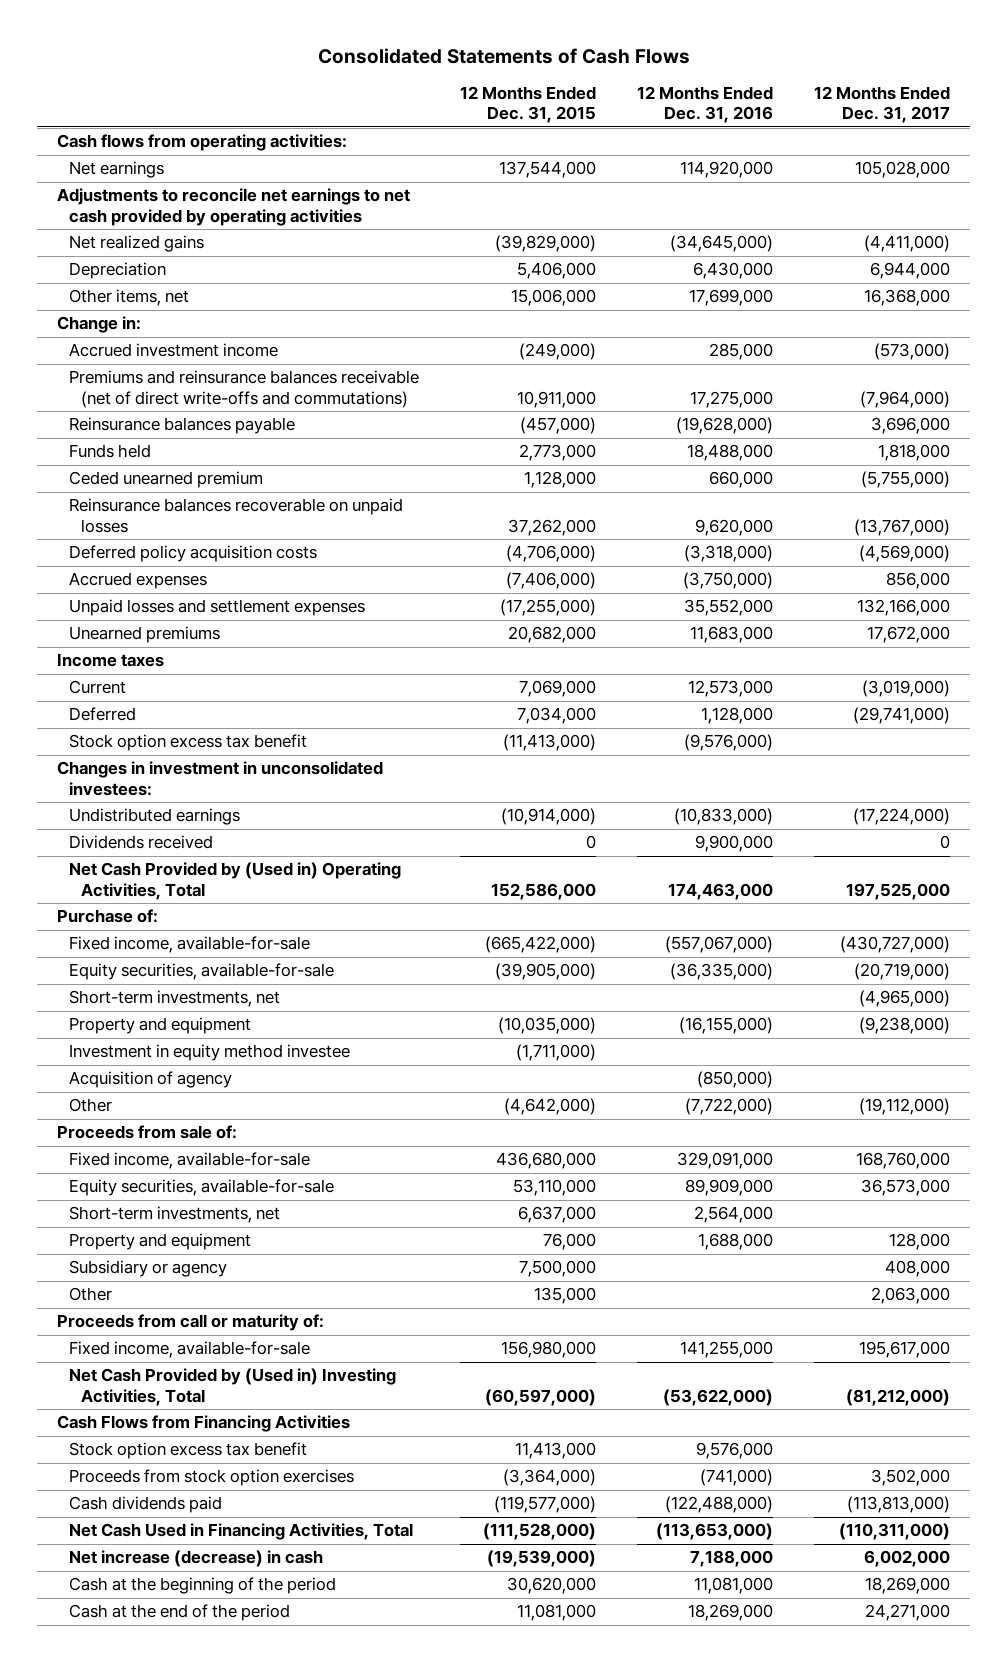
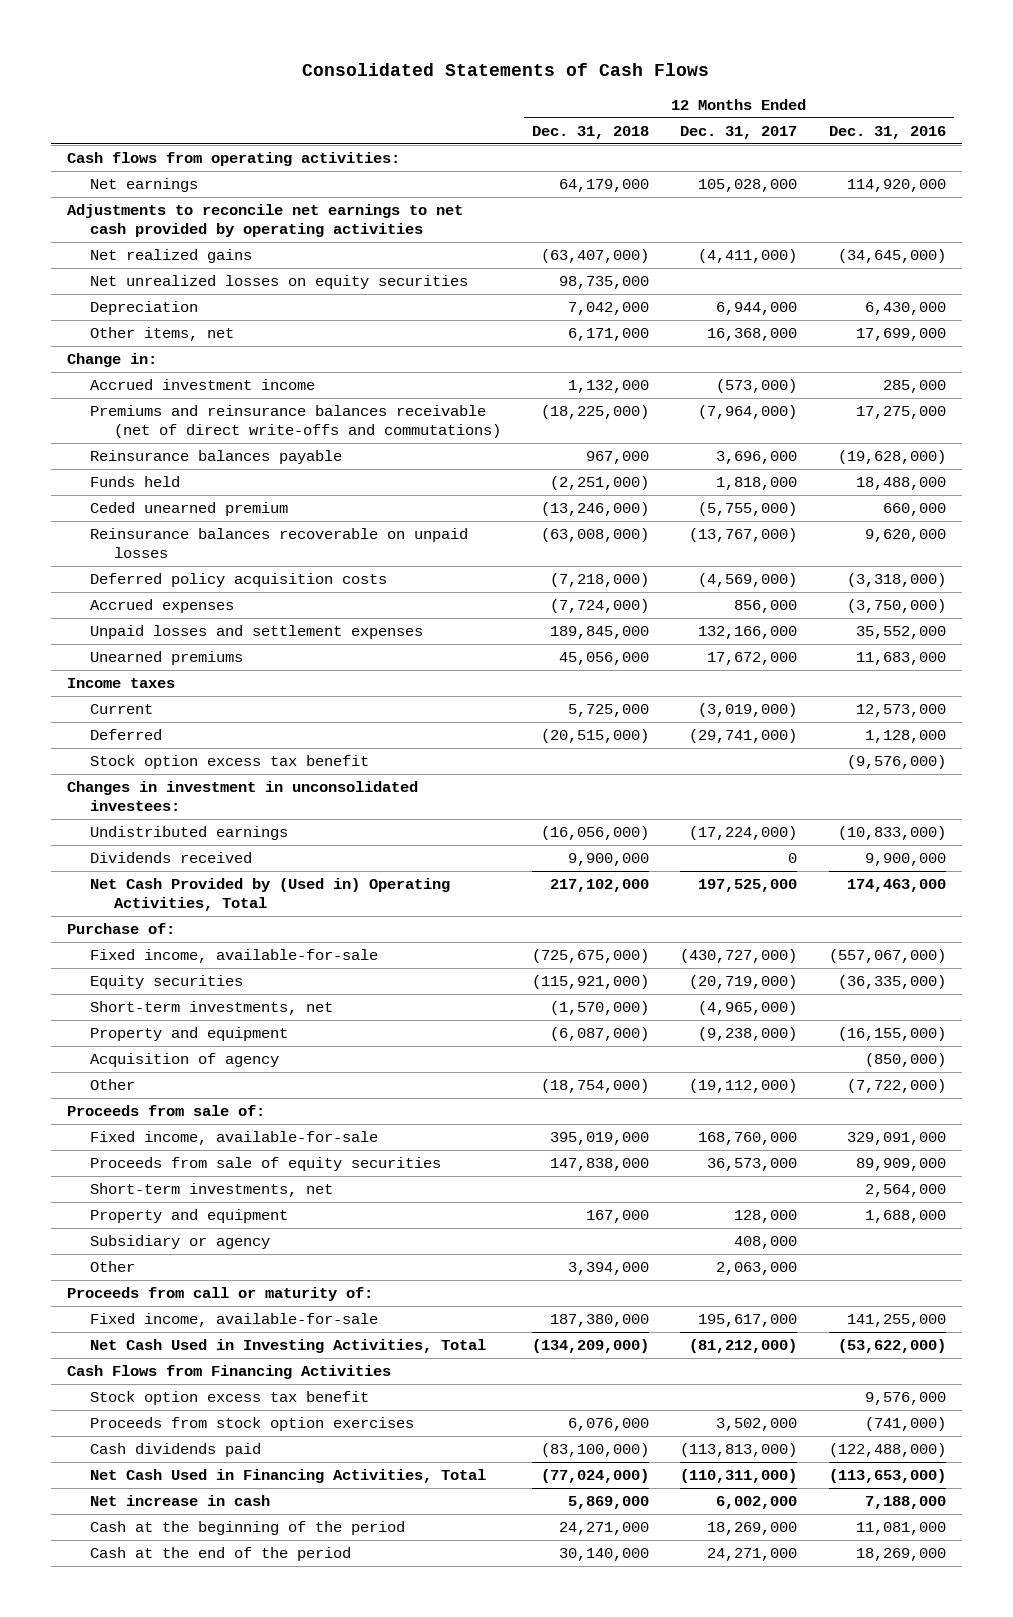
[460,86,597,124] 12 Months Ended Dec. 31, 2015 -> none
none -> [531,125,649,139] Dec. 31, 2018
none -> [90,275,469,290] Net unrealized losses on equity securities
[69,963,335,981] Equity securities, available-for-sale -> [90,975,244,990] Equity securities
[69,1044,351,1062] Investment in equity method investee -> none
[69,1179,335,1197] Equity securities, available-for-sale -> [90,1157,442,1172] Proceeds from sale of equity securities
[69,1368,397,1406] Net Cash Provided by (Used in) Investing Activities, Total -> [90,1339,487,1354] Net Cash Used in Investing Activities, Total
[69,1550,324,1568] Net increase (decrease) in cash -> [90,1495,271,1507] Net increase in cash

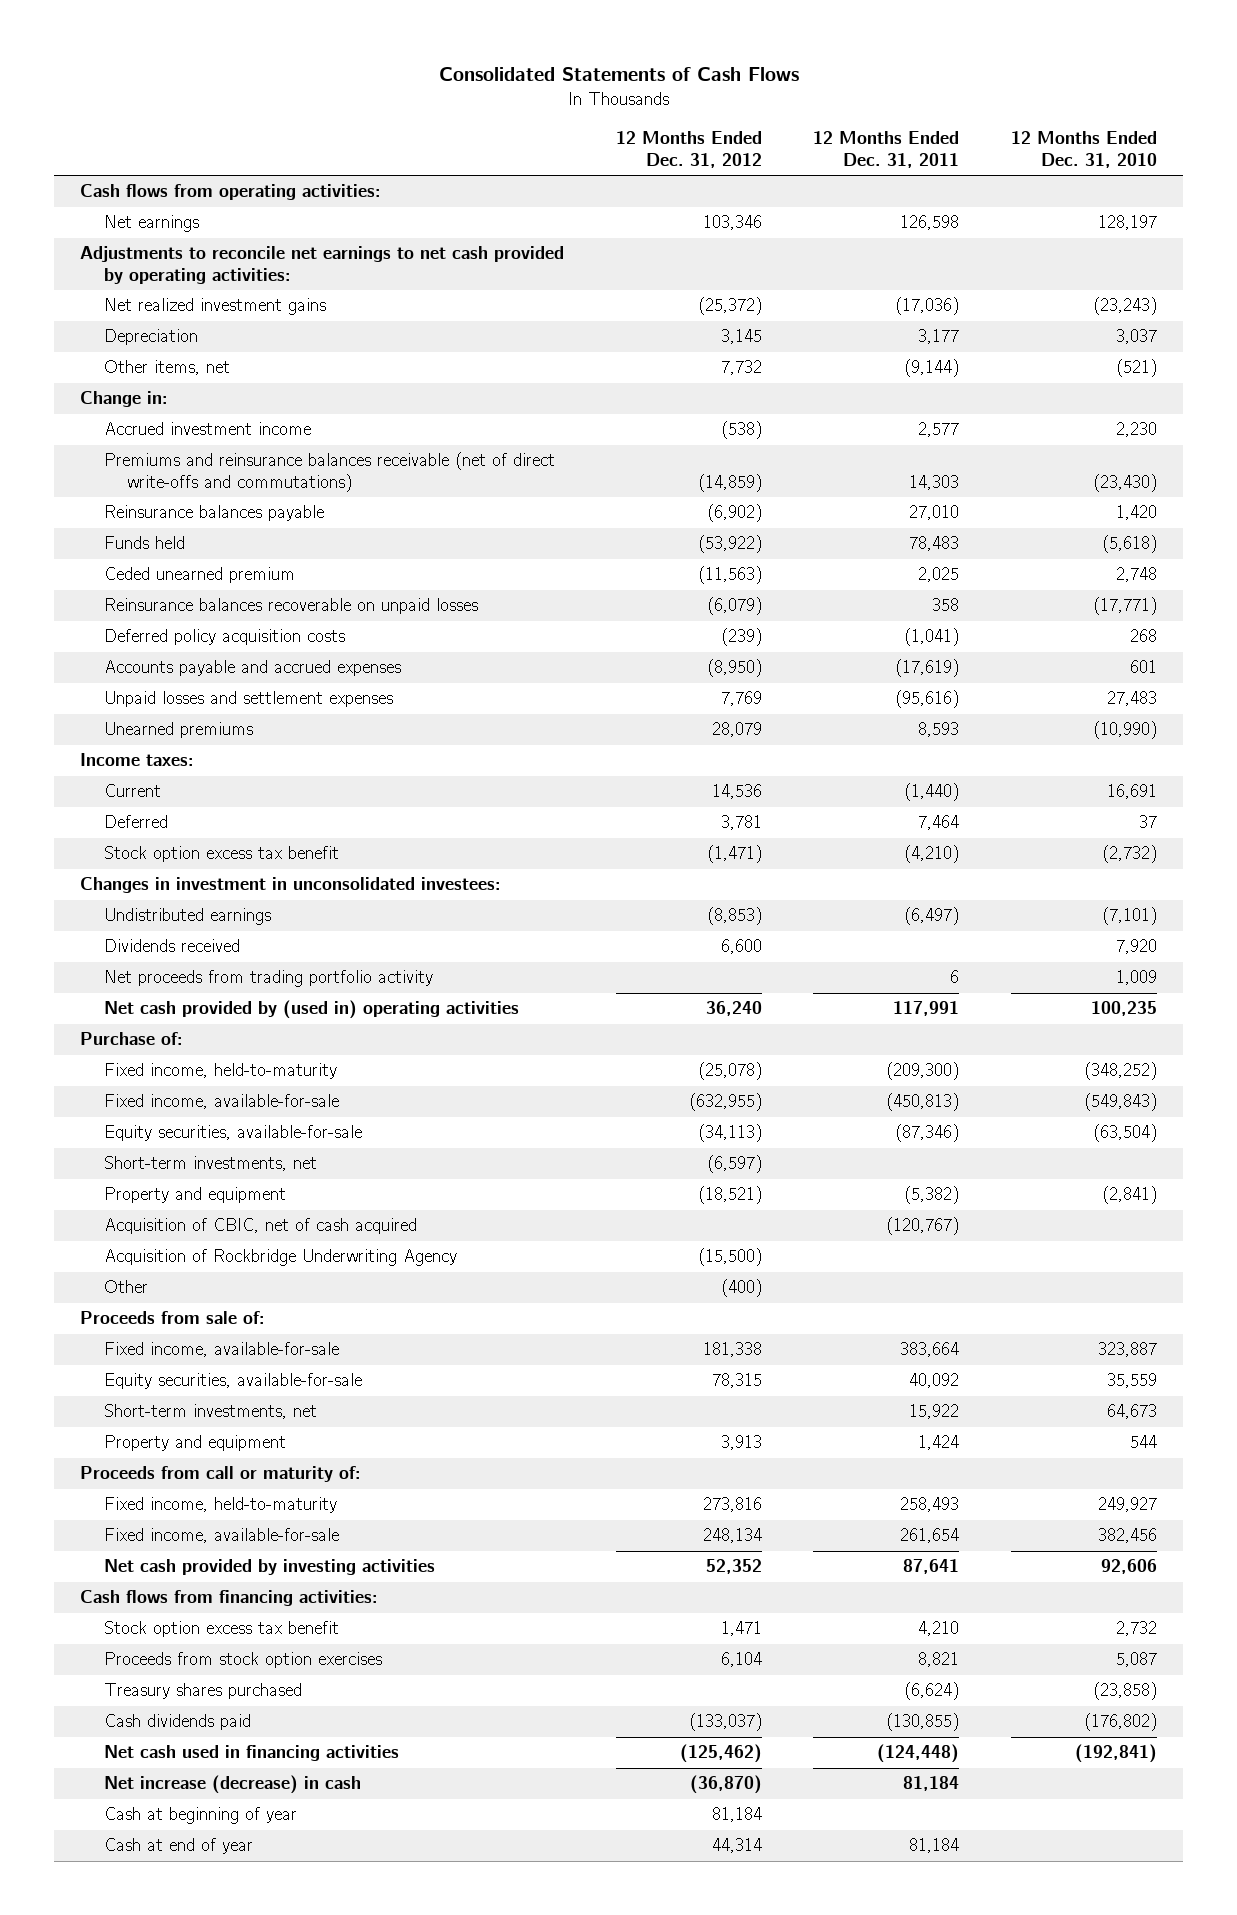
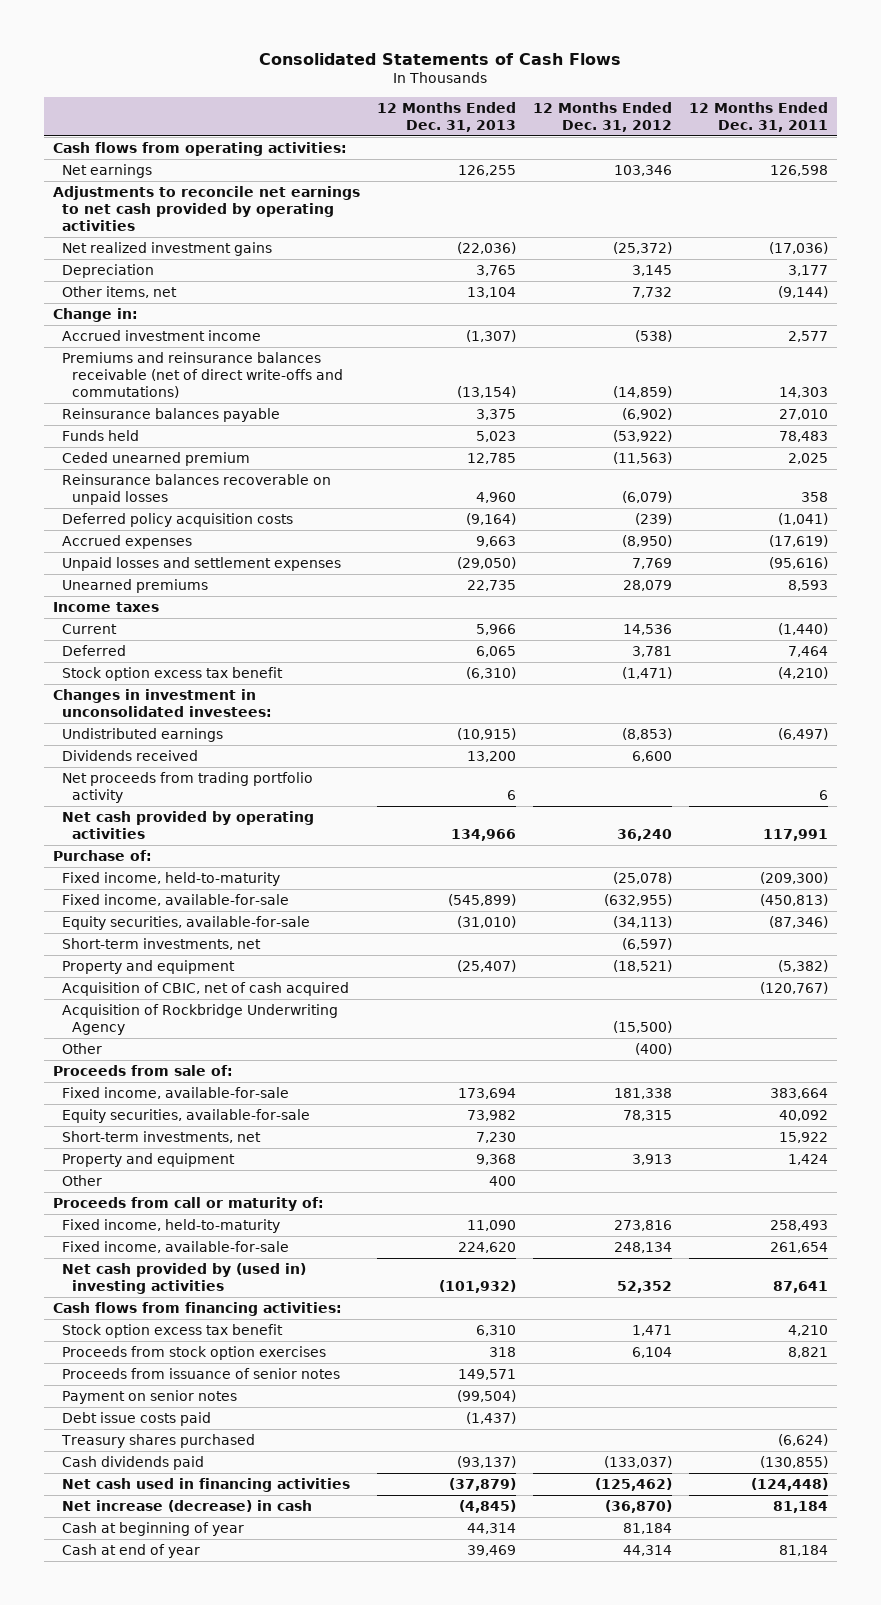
[1011,130,1158,168] 12 Months Ended Dec. 31, 2010 -> none
none -> [376,101,516,132] 12 Months Ended Dec. 31, 2013
[79,246,564,285] Adjustments to reconcile net earnings to net cash provided by operating activities: -> [52,186,360,231] Adjustments to reconcile net earnings to net cash provided by operating activities
[103,660,401,677] Accounts payable and accrued expenses -> [62,535,193,550] Accrued expenses
[79,753,194,767] Income taxes: -> [52,602,159,613] Income taxes
[103,1000,519,1020] Net cash provided by (used in) operating activities -> [62,811,315,839] Net cash provided by operating activities
none -> [62,1175,103,1187] Other
[103,1559,435,1576] Net cash provided by investing activities -> [62,1263,307,1294] Net cash provided by (used in) investing activities
none -> [62,1368,341,1380] Proceeds from issuance of senior notes
none -> [62,1390,238,1405] Payment on senior notes
none -> [62,1412,212,1427] Debt issue costs paid

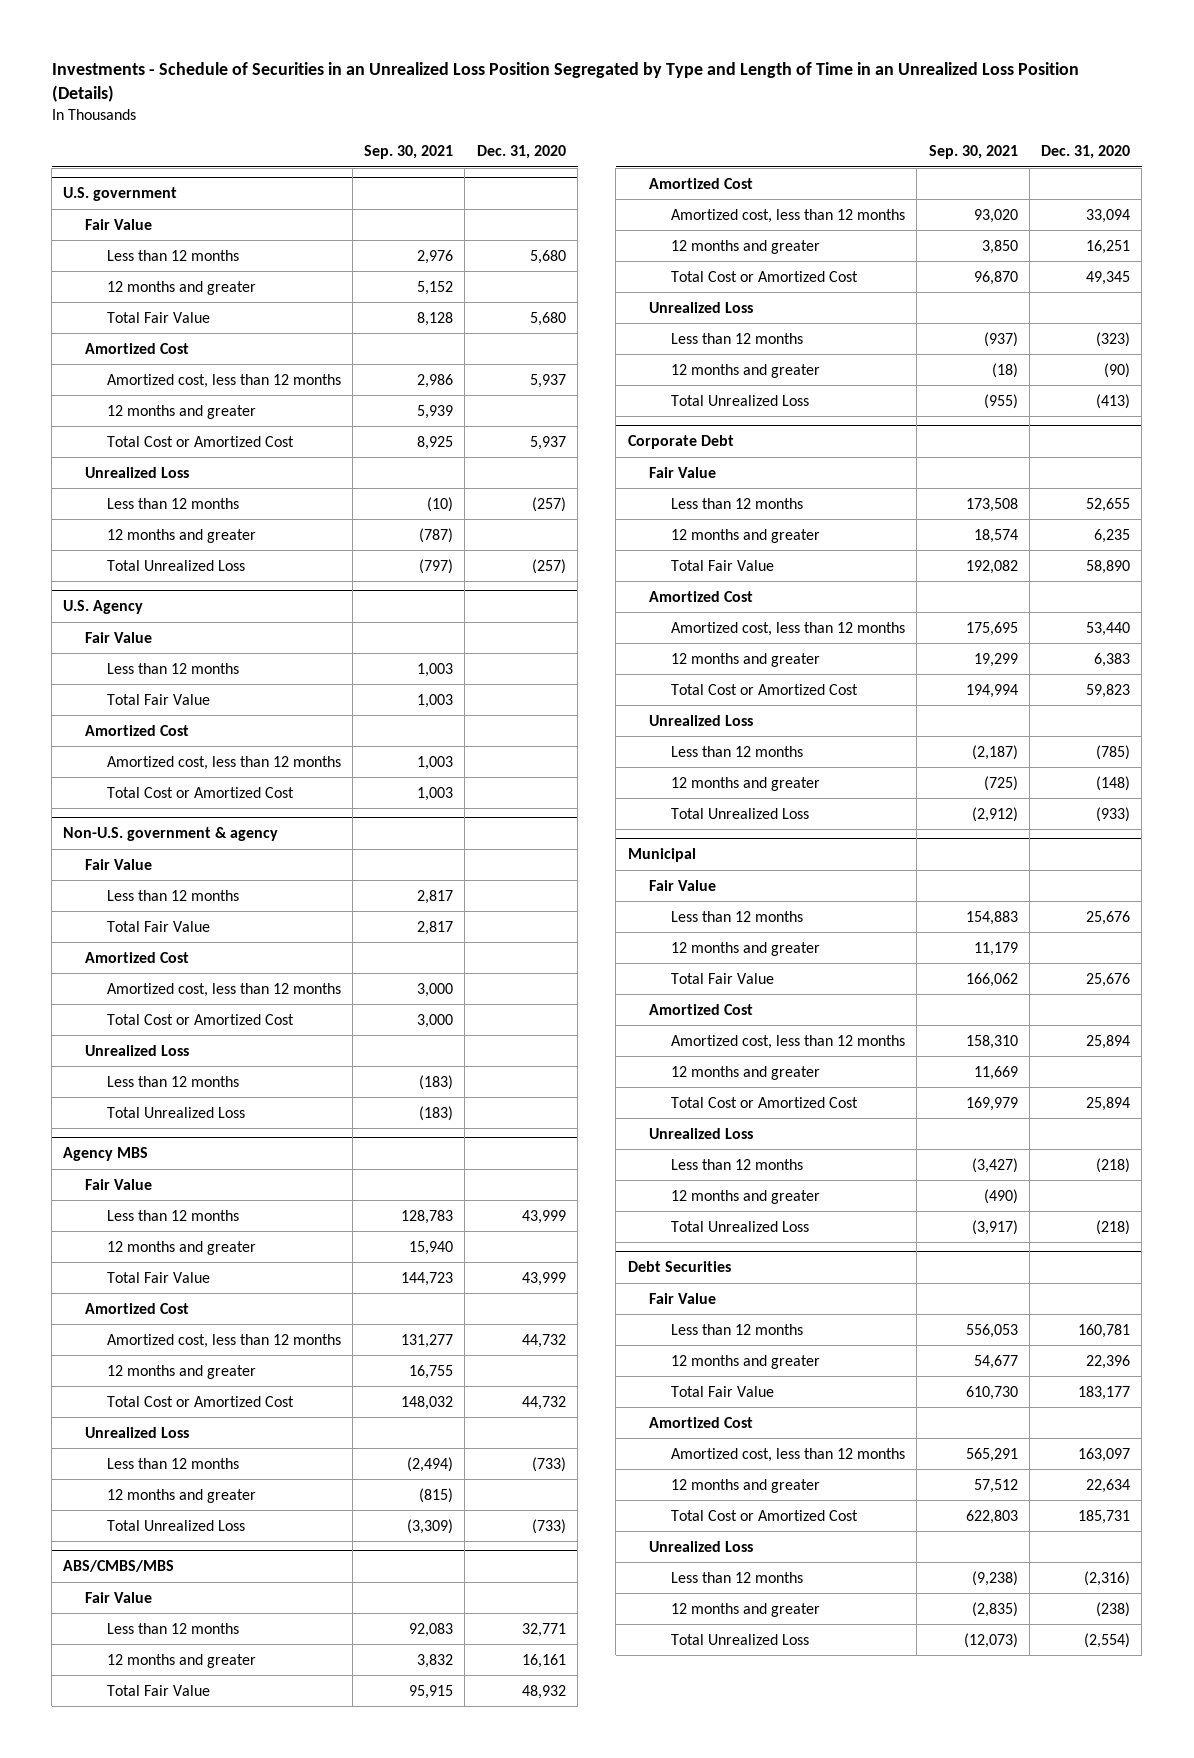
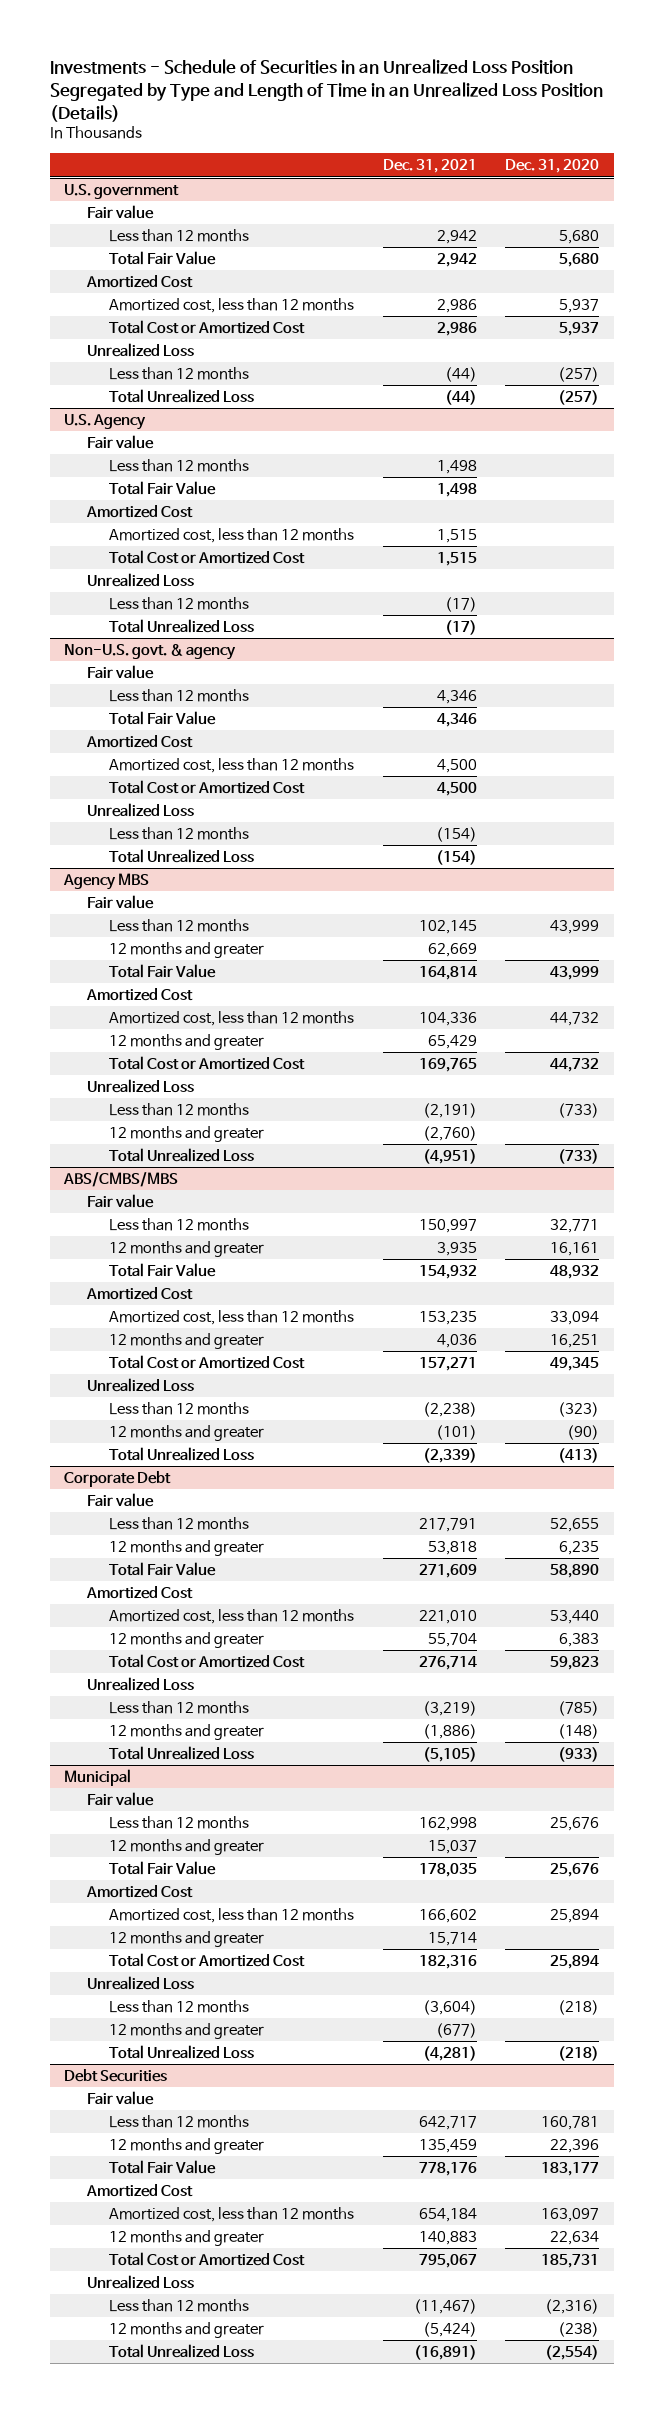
[364,145,454,160] Sep. 30, 2021 -> none
none -> [382,159,477,174] Dec. 31, 2021
[85,218,153,230] Fair Value -> [86,205,154,220] Fair value
[106,280,256,295] 12 months and greater -> none
[106,404,256,419] 12 months and greater -> none
[106,528,256,543] 12 months and greater -> none
[85,631,153,643] Fair Value -> [86,435,154,450] Fair value
[63,827,279,842] Non-U.S. government & agency -> none
[85,858,153,870] Fair Value -> none
none -> [86,573,194,588] Unrealized Loss
none -> [108,619,254,634] Total Unrealized Loss
none -> [64,644,237,661] Non-U.S. govt. & agency
none -> [86,665,154,680] Fair value
none -> [108,689,249,703] Less than 12 months
[85,1178,153,1190] Fair Value -> [86,895,154,910] Fair value
[85,1591,153,1603] Fair Value -> [86,1194,154,1209] Fair value
[649,466,717,478] Fair Value -> [86,1493,154,1508] Fair value
[649,879,717,891] Fair Value -> [86,1792,154,1807] Fair value
[649,1292,717,1304] Fair Value -> [86,2091,154,2106] Fair value

